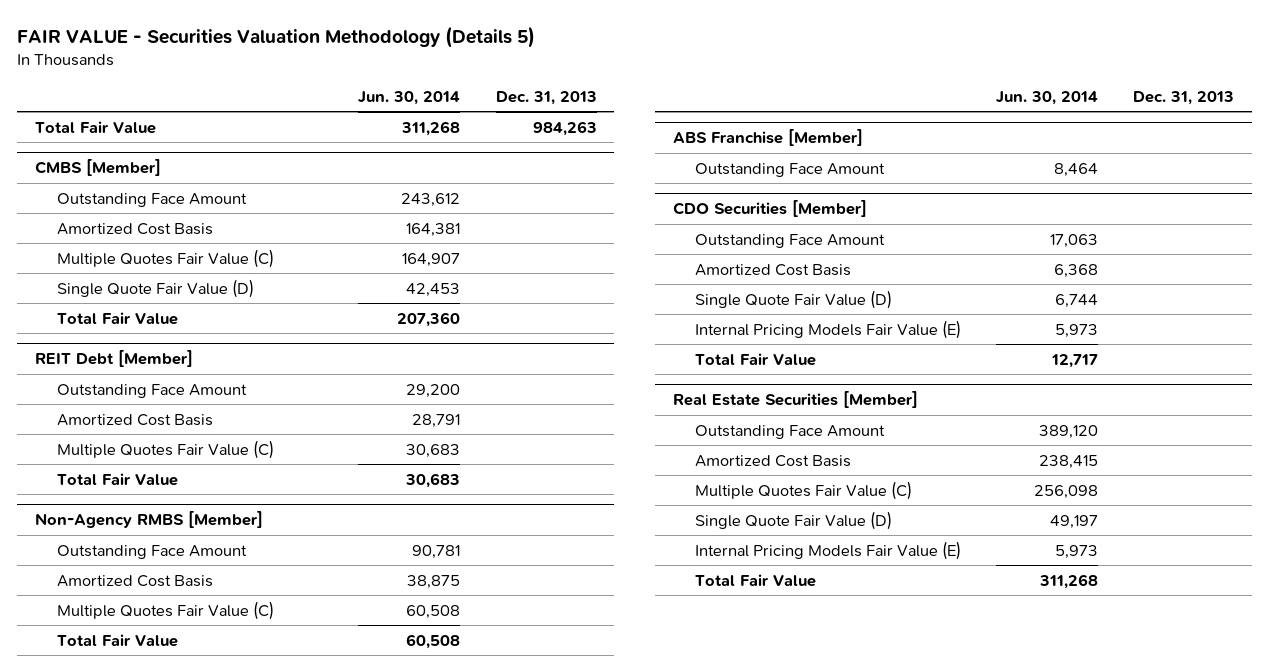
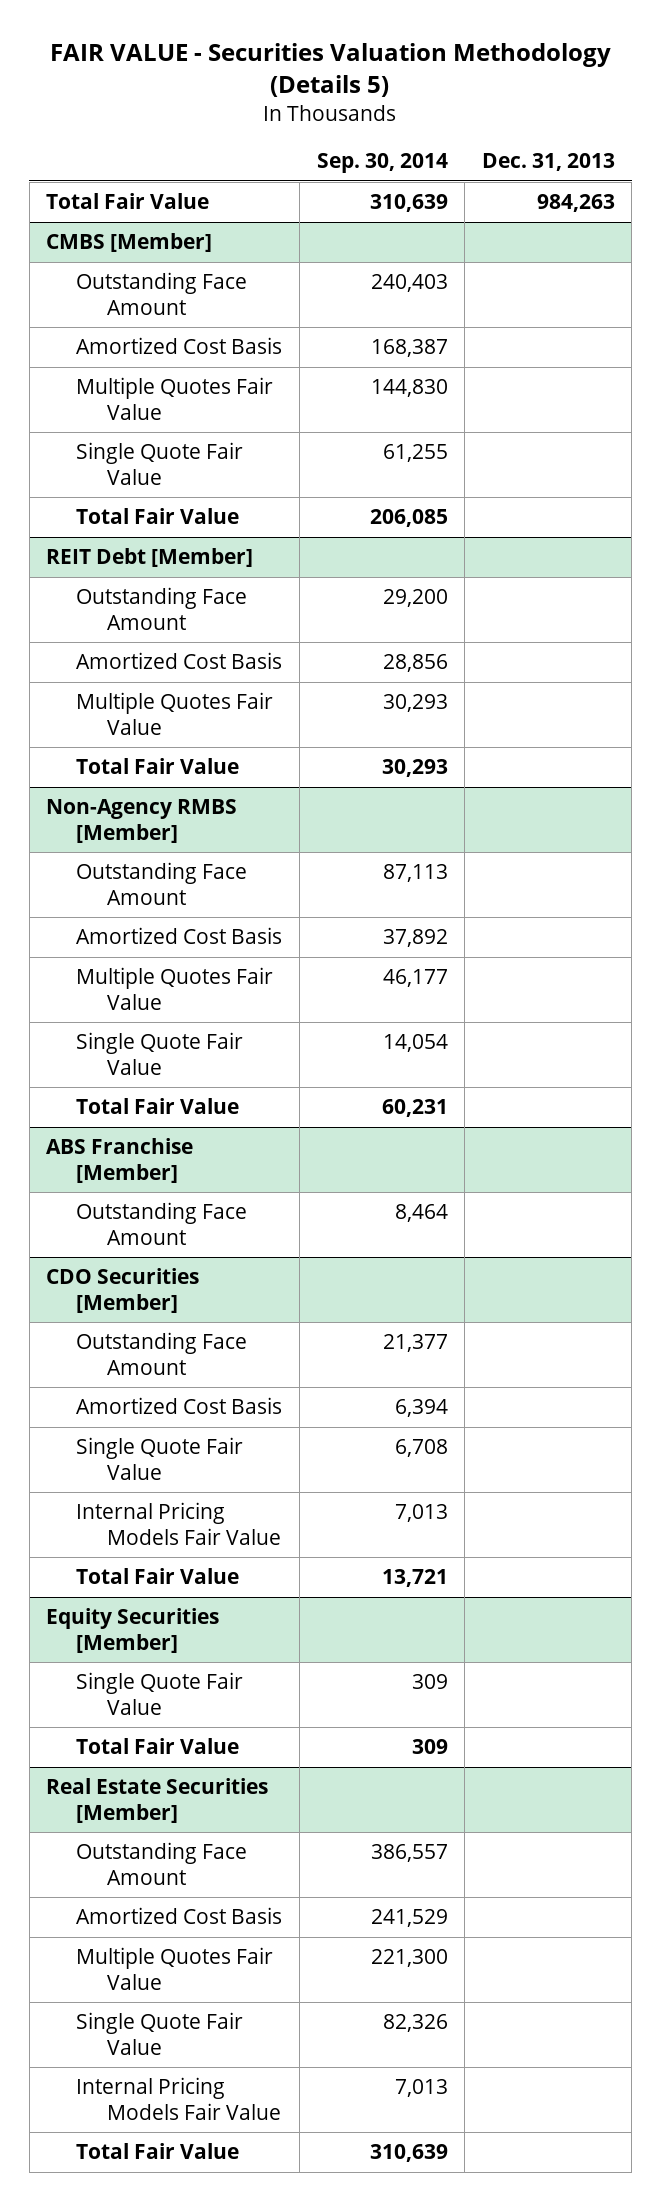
[358,90,461,105] Jun. 30, 2014 -> none
none -> [316,153,448,174] Sep. 30, 2014
[57,248,275,268] Multiple Quotes Fair Value (C) -> [76,377,274,420] Multiple Quotes Fair Value
[57,278,255,298] Single Quote Fair Value (D) -> [76,442,244,485] Single Quote Fair Value
[57,439,275,459] Multiple Quotes Fair Value (C) -> [76,692,274,735] Multiple Quotes Fair Value
[57,600,275,620] Multiple Quotes Fair Value (C) -> [76,967,274,1010] Multiple Quotes Fair Value
none -> [76,1032,244,1075] Single Quote Fair Value
[694,289,892,309] Single Quote Fair Value (D) -> [76,1437,244,1480] Single Quote Fair Value
[694,319,961,339] Internal Pricing Models Fair Value (E) -> [76,1502,281,1545] Internal Pricing Models Fair Value
none -> [46,1608,220,1653] Equity Securities [Member]
none -> [76,1672,244,1715] Single Quote Fair Value
none -> [76,1738,240,1755] Total Fair Value
[694,480,912,500] Multiple Quotes Fair Value (C) -> [76,1947,274,1990] Multiple Quotes Fair Value
[694,510,892,530] Single Quote Fair Value (D) -> [76,2012,244,2055] Single Quote Fair Value
[694,540,961,560] Internal Pricing Models Fair Value (E) -> [76,2077,281,2120] Internal Pricing Models Fair Value

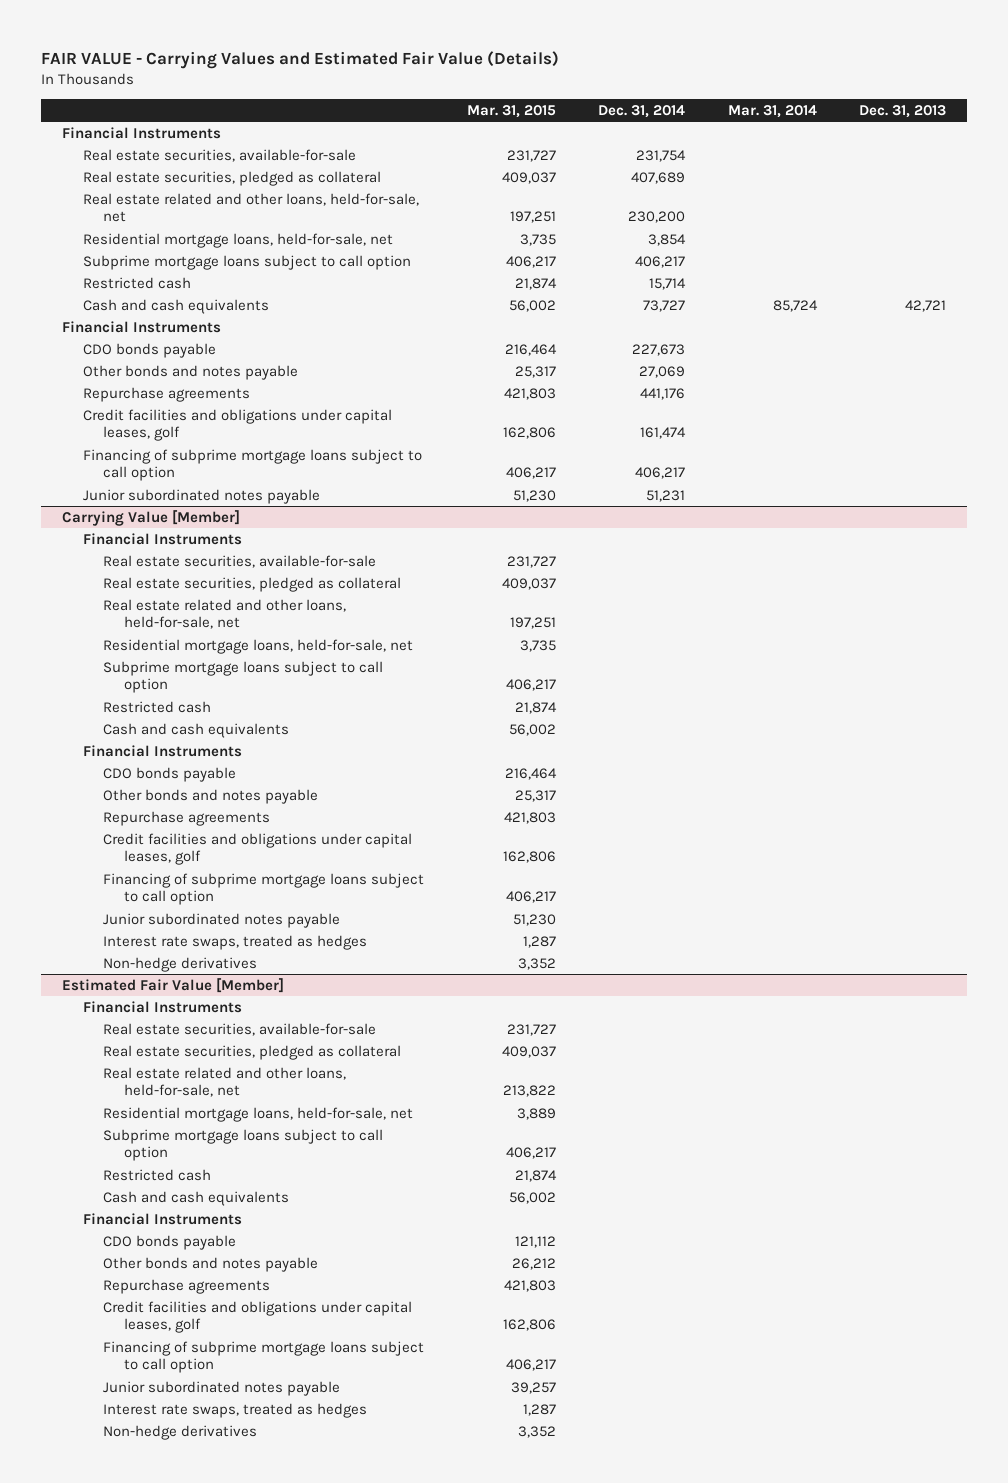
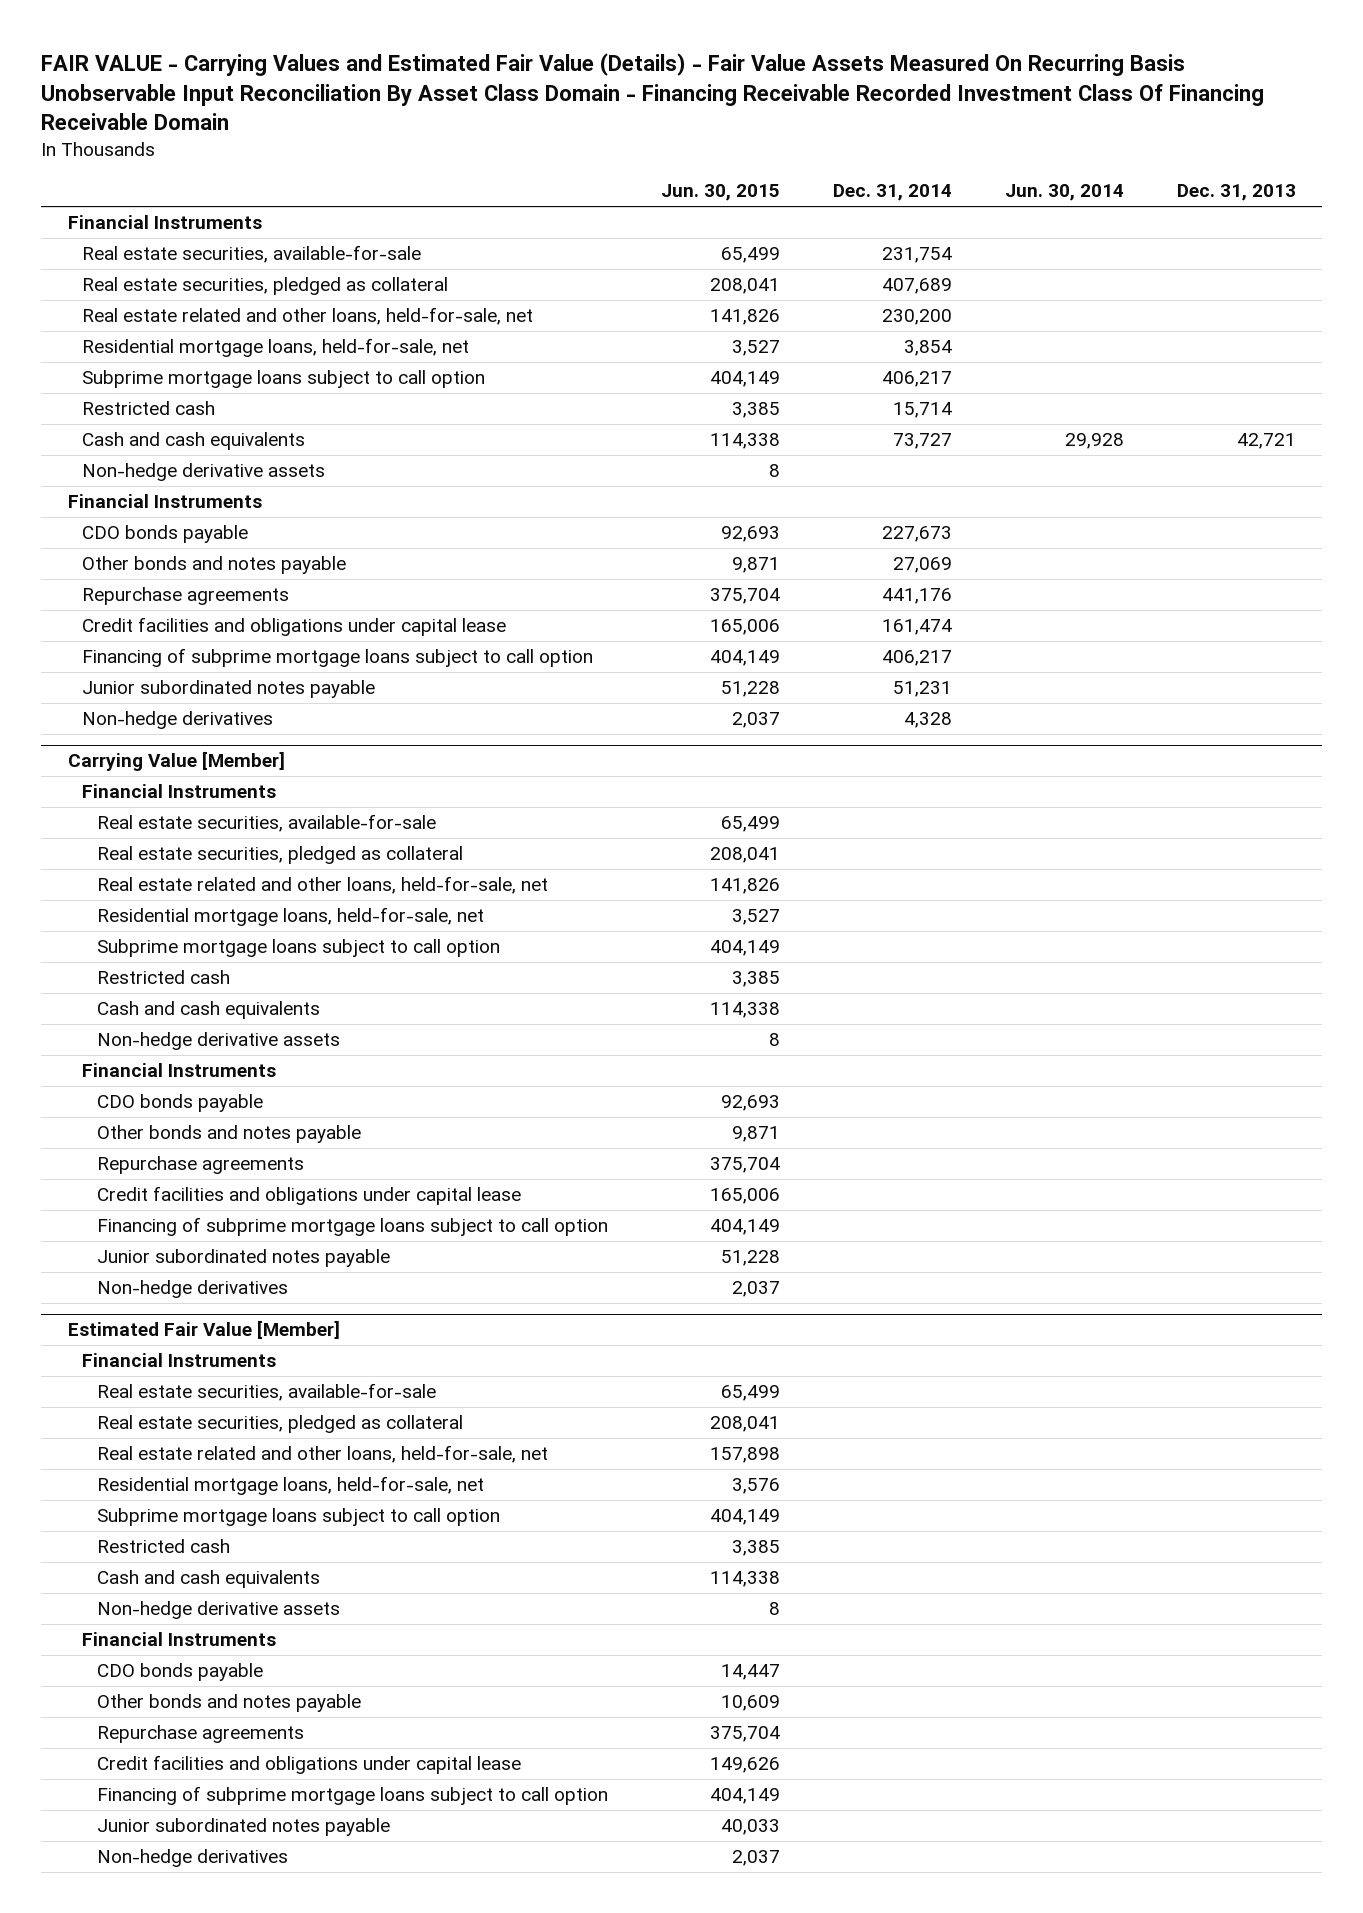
[40,50,559,69] FAIR VALUE - Carrying Values and Estimated Fair Value (Details) -> [41,52,1265,131] FAIR VALUE - Carrying Values and Estimated Fair Value (Details) - Fair Value Assets Measured On Recurring Basis Unobservable Input Reconciliation By Asset Class Domain - Financing Receivable Recorded Investment Class Of Financing Receivable Domain
[466,104,556,118] Mar. 31, 2015 -> none
[727,104,817,118] Mar. 31, 2014 -> none
none -> [660,184,780,202] Jun. 30, 2015
none -> [1004,184,1124,202] Jun. 30, 2014
none -> [82,463,326,482] Non-hedge derivative assets
[82,408,392,442] Credit facilities and obligations under capital leases, golf -> [82,617,507,637] Credit facilities and obligations under capital lease
none -> [82,711,274,730] Non-hedge derivatives
none -> [96,1032,340,1051] Non-hedge derivative assets
[103,832,413,866] Credit facilities and obligations under capital leases, golf -> [96,1186,521,1206] Credit facilities and obligations under capital lease
[103,934,368,950] Interest rate swaps, treated as hedges -> none
none -> [96,1601,340,1620] Non-hedge derivative assets
[103,1300,413,1334] Credit facilities and obligations under capital leases, golf -> [96,1755,521,1775] Credit facilities and obligations under capital lease
[103,1402,368,1418] Interest rate swaps, treated as hedges -> none

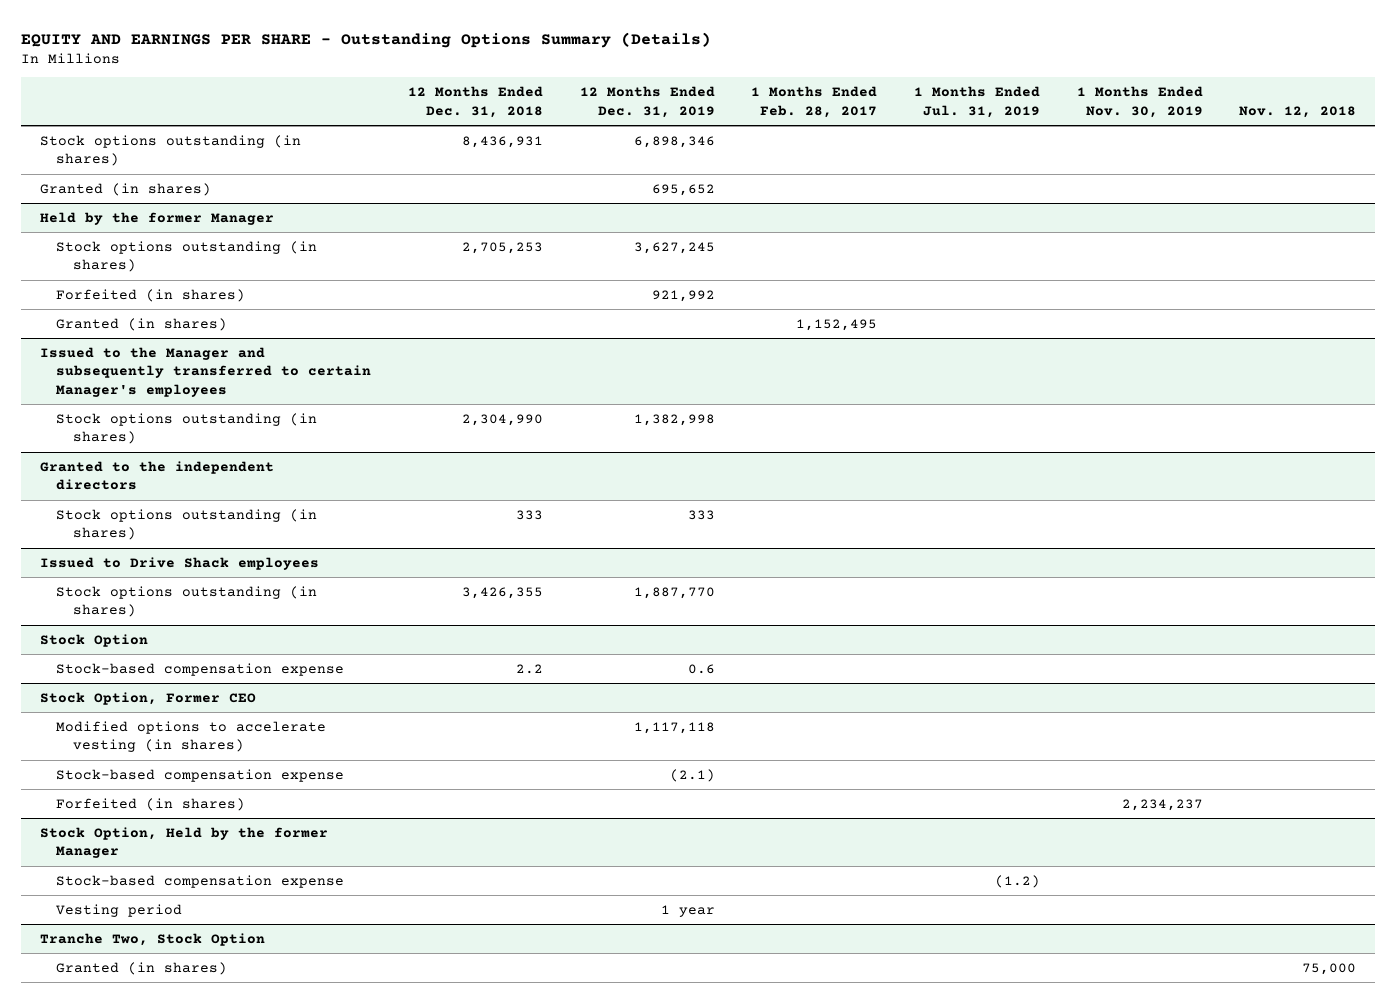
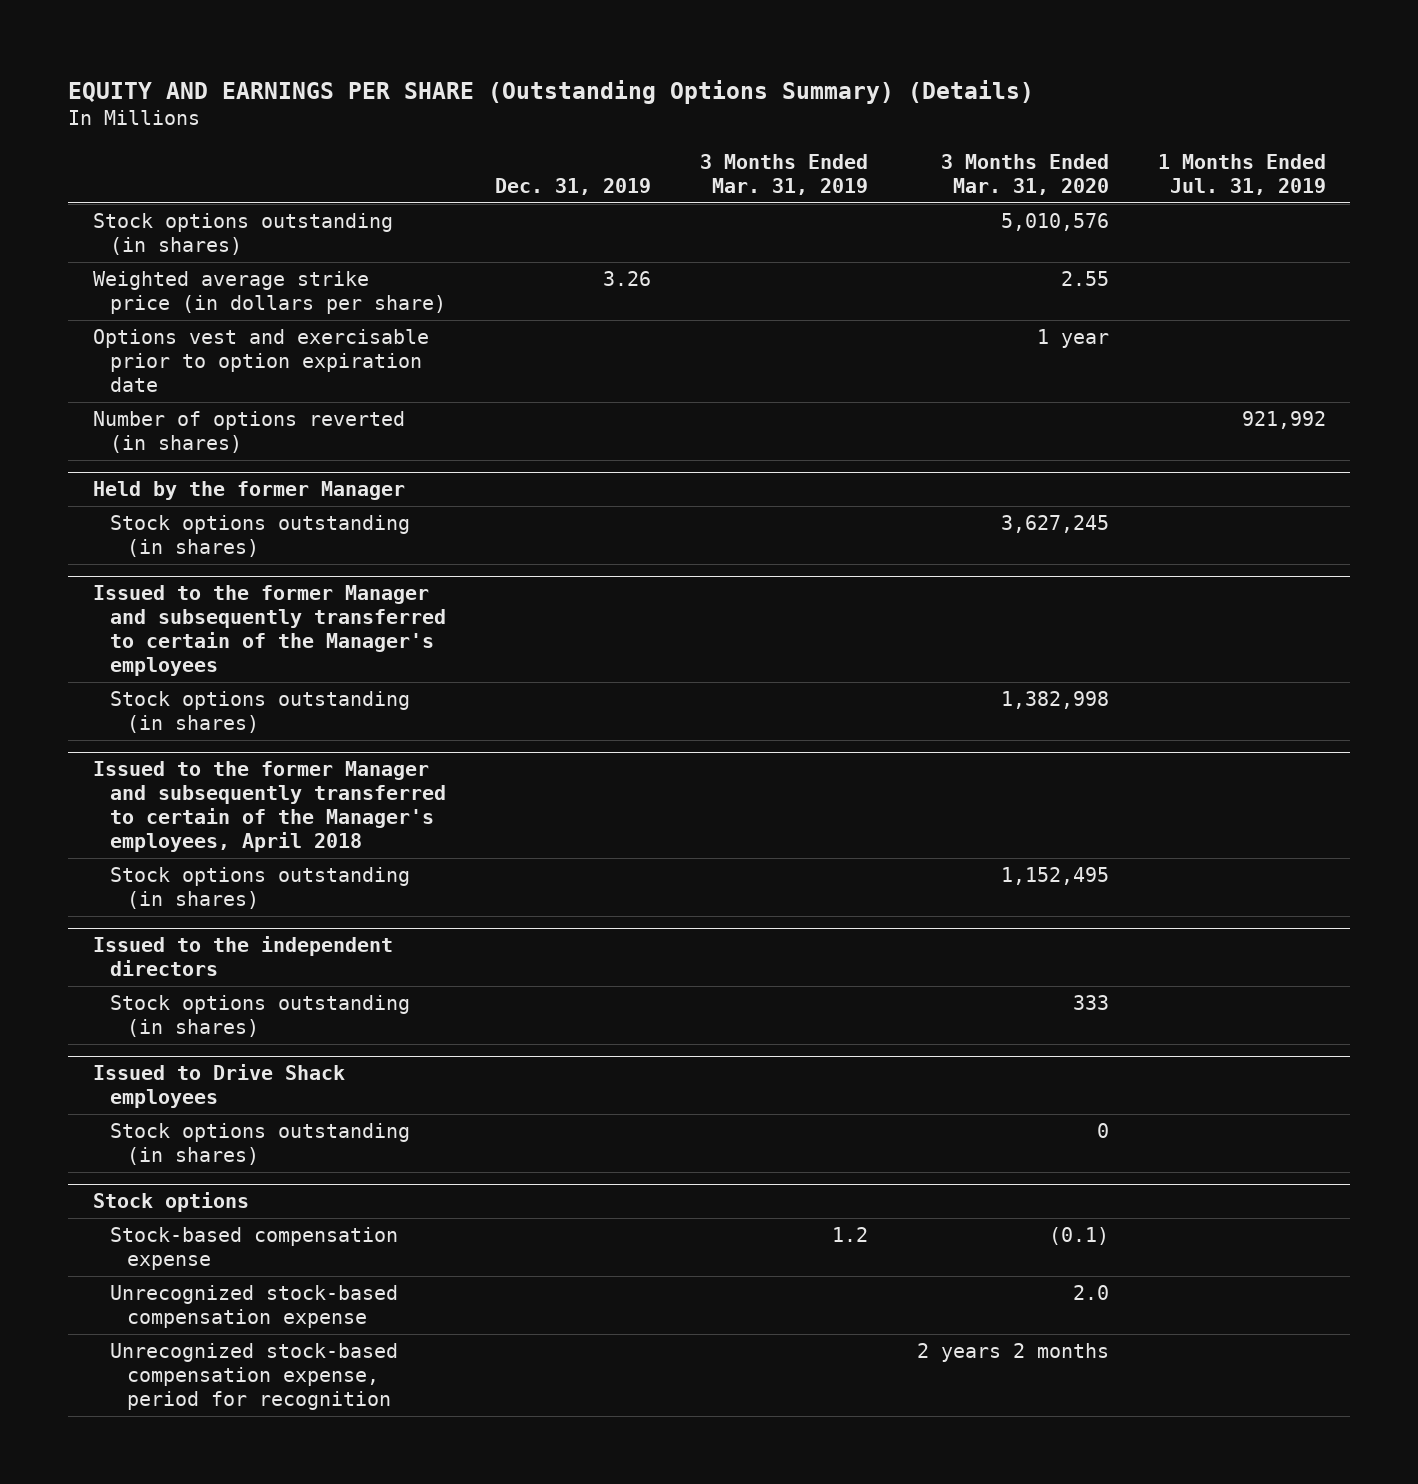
[21,31,712,48] EQUITY AND EARNINGS PER SHARE - Outstanding Options Summary (Details) -> [68,79,1035,104] EQUITY AND EARNINGS PER SHARE (Outstanding Options Summary) (Details)
[407,86,543,118] 12 Months Ended Dec. 31, 2018 -> none
[579,86,715,118] 12 Months Ended Dec. 31, 2019 -> none
[751,86,878,118] 1 Months Ended Feb. 28, 2017 -> none
[1076,86,1203,118] 1 Months Ended Nov. 30, 2019 -> none
[1239,105,1357,118] Nov. 12, 2018 -> none
none -> [494,178,651,196] Dec. 31, 2019
none -> [699,154,868,196] 3 Months Ended Mar. 31, 2019
none -> [940,154,1109,196] 3 Months Ended Mar. 31, 2020
[39,182,211,196] Granted (in shares) -> none
none -> [92,270,446,314] Weighted average strike price (in dollars per share)
none -> [92,328,429,393] Options vest and exercisable prior to option expiration date
none -> [92,410,405,453] Number of options reverted (in shares)
[56,288,246,302] Forfeited (in shares) -> none
[56,317,228,331] Granted (in shares) -> none
[39,346,372,397] Issued to the Manager and subsequently transferred to certain Manager's employees -> [92,584,446,677] Issued to the former Manager and subsequently transferred to certain of the Manager's employees
none -> [92,760,446,853] Issued to the former Manager and subsequently transferred to certain of the Manager's employees, April 2018
none -> [109,866,410,909] Stock options outstanding (in shares)
[39,460,274,491] Granted to the independent directors -> [92,935,393,976] Issued to the independent directors
[39,633,148,647] Stock Option -> [92,1191,249,1212] Stock options
[39,691,256,705] Stock Option, Former CEO -> none
[56,720,327,753] Modified options to accelerate vesting (in shares) -> none
[56,768,345,782] Stock-based compensation expense -> none
[56,797,246,811] Forfeited (in shares) -> none
[39,826,328,859] Stock Option, Held by the former Manager -> none
[56,874,345,888] Stock-based compensation expense -> none
[56,903,183,917] Vesting period -> none
[39,932,265,946] Tranche Two, Stock Option -> none
[56,961,228,975] Granted (in shares) -> none
none -> [109,1284,398,1328] Unrecognized stock-based compensation expense
none -> [109,1342,398,1411] Unrecognized stock-based compensation expense, period for recognition

